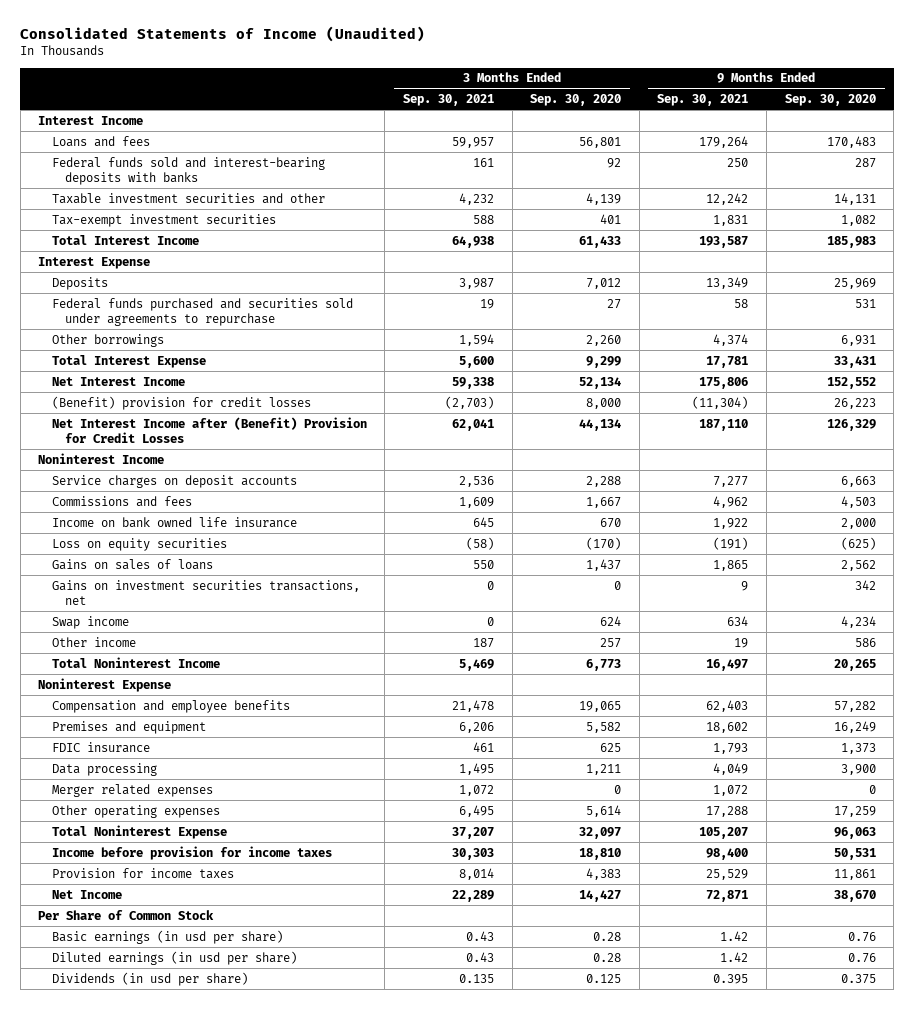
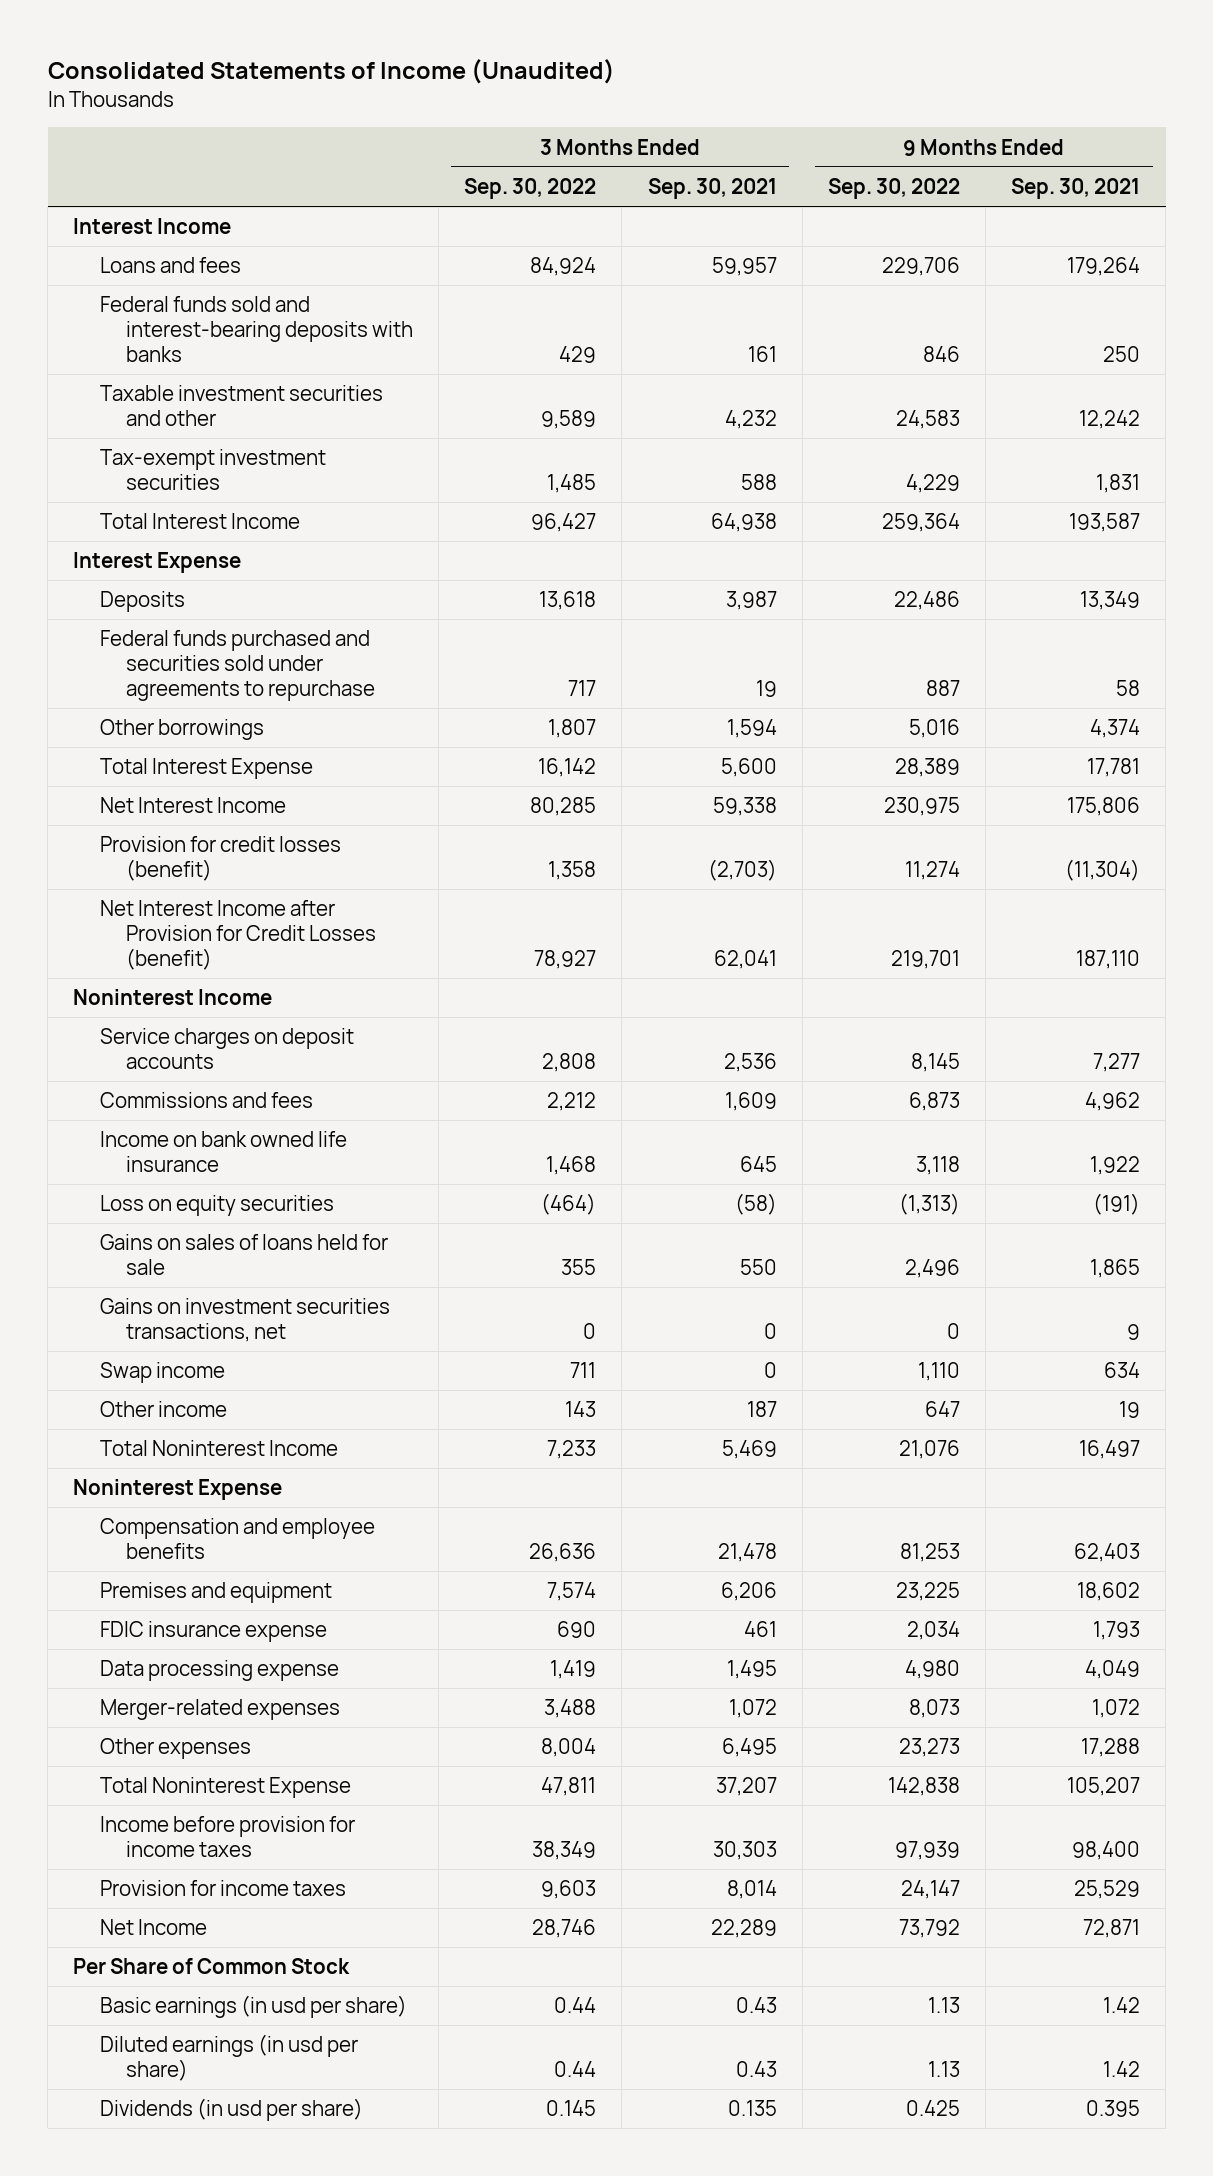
[530,93,622,106] Sep. 30, 2020 -> none
[784,93,876,106] Sep. 30, 2020 -> none
none -> [464,178,597,200] Sep. 30, 2022
none -> [827,178,960,200] Sep. 30, 2022
[51,395,311,410] (Benefit) provision for credit losses -> [99,836,341,881] Provision for credit losses (benefit)
[51,416,367,444] Net Interest Income after (Benefit) Provision for Credit Losses -> [99,900,376,970] Net Interest Income after Provision for Credit Losses (benefit)
[51,558,213,570] Gains on sales of loans -> [99,1234,388,1275] Gains on sales of loans held for sale
[51,741,150,753] FDIC insurance -> [99,1621,327,1643] FDIC insurance expense
[51,762,157,776] Data processing -> [99,1660,339,1682] Data processing expense
[51,783,213,797] Merger related expenses -> [99,1699,340,1721] Merger-related expenses
[51,804,220,818] Other operating expenses -> [99,1738,251,1760] Other expenses

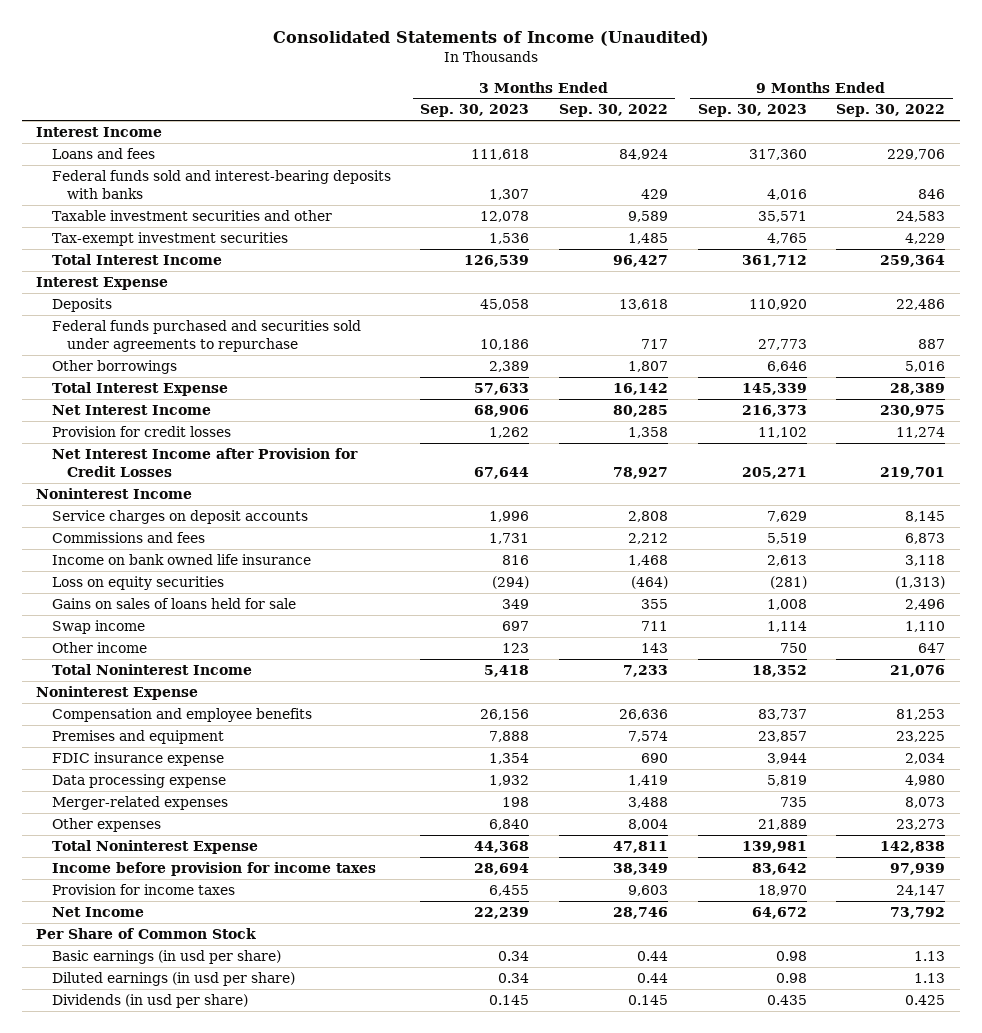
[647,178,777,200] Sep. 30, 2021 -> none
[1011,178,1141,200] Sep. 30, 2021 -> none
none -> [420,104,530,118] Sep. 30, 2023
none -> [697,104,807,118] Sep. 30, 2023
[99,836,341,881] Provision for credit losses (benefit) -> [51,426,231,438] Provision for credit losses
[99,900,376,970] Net Interest Income after Provision for Credit Losses (benefit) -> [51,448,358,478] Net Interest Income after Provision for Credit Losses
[99,1298,390,1342] Gains on investment securities transactions, net -> none

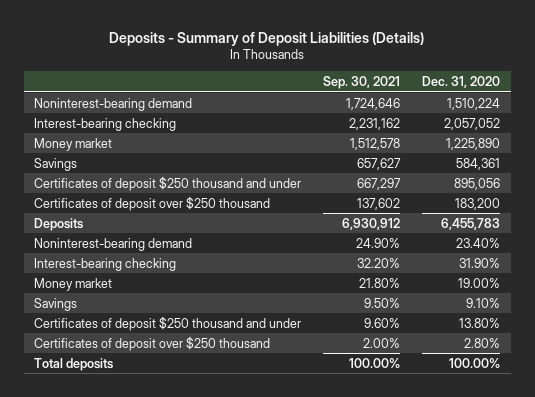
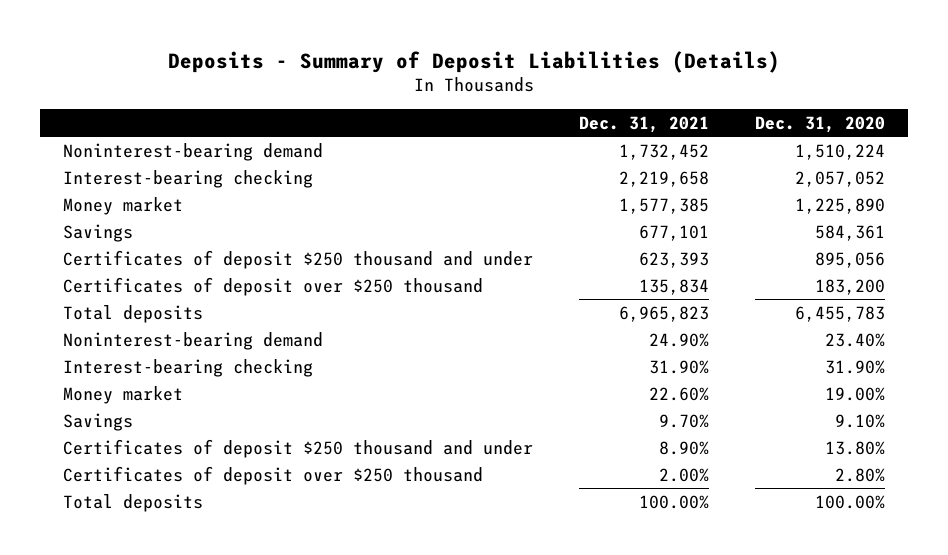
[323,76,401,90] Sep. 30, 2021 -> none
none -> [578,115,709,133] Dec. 31, 2021
[34,217,84,231] Deposits -> [63,304,204,323] Total deposits

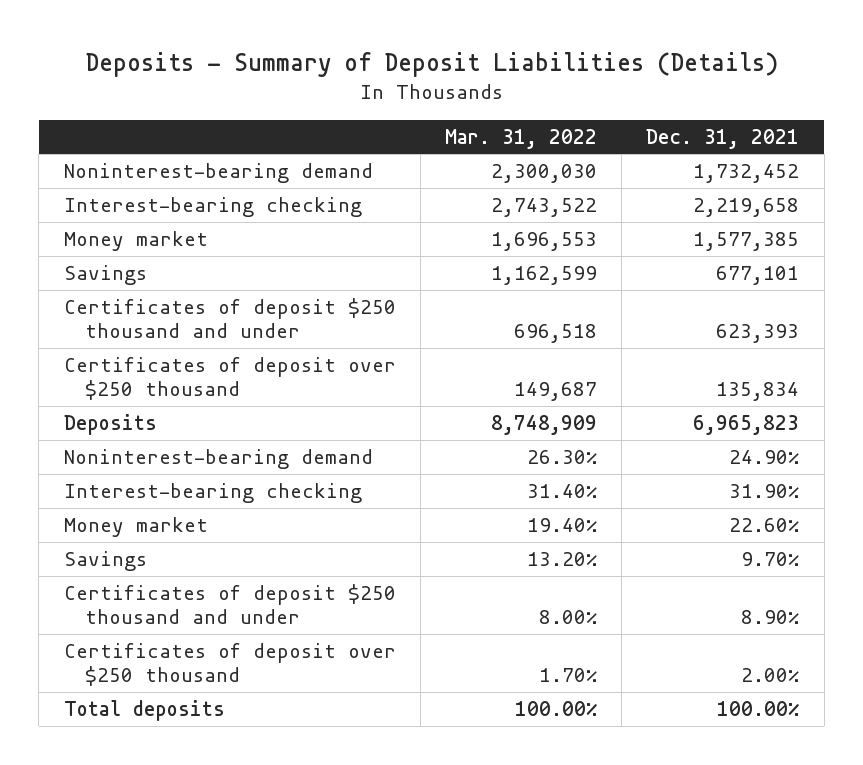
[754,115,885,133] Dec. 31, 2020 -> none
none -> [445,128,598,149] Mar. 31, 2022
[63,304,204,323] Total deposits -> [63,413,157,435] Deposits

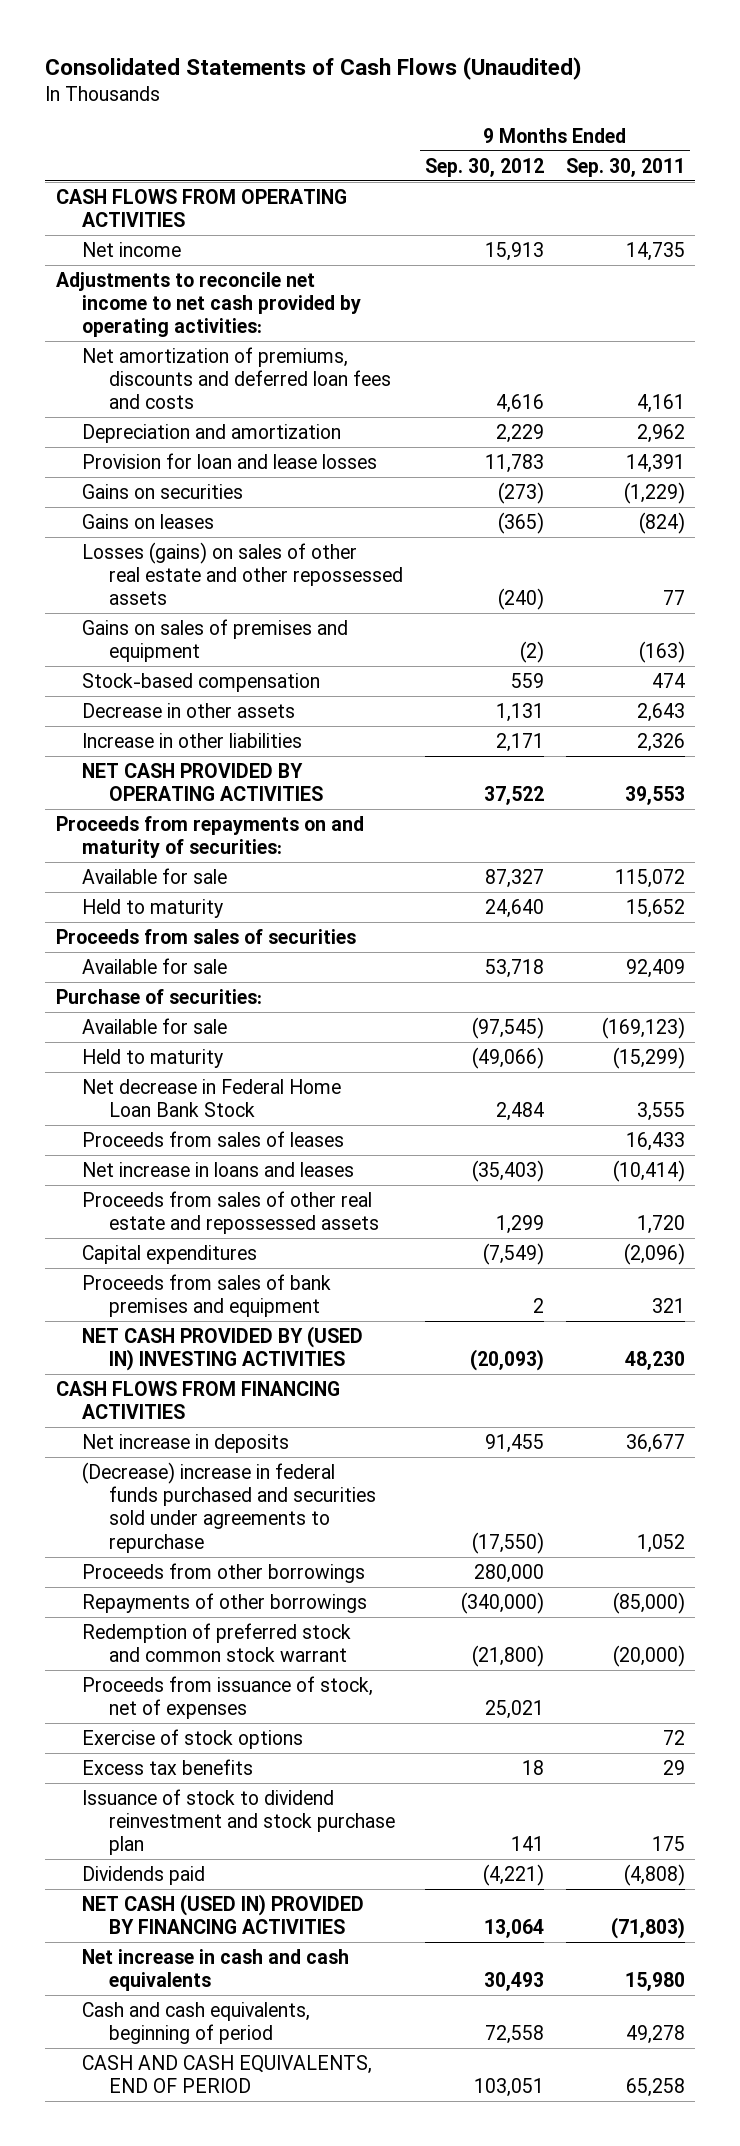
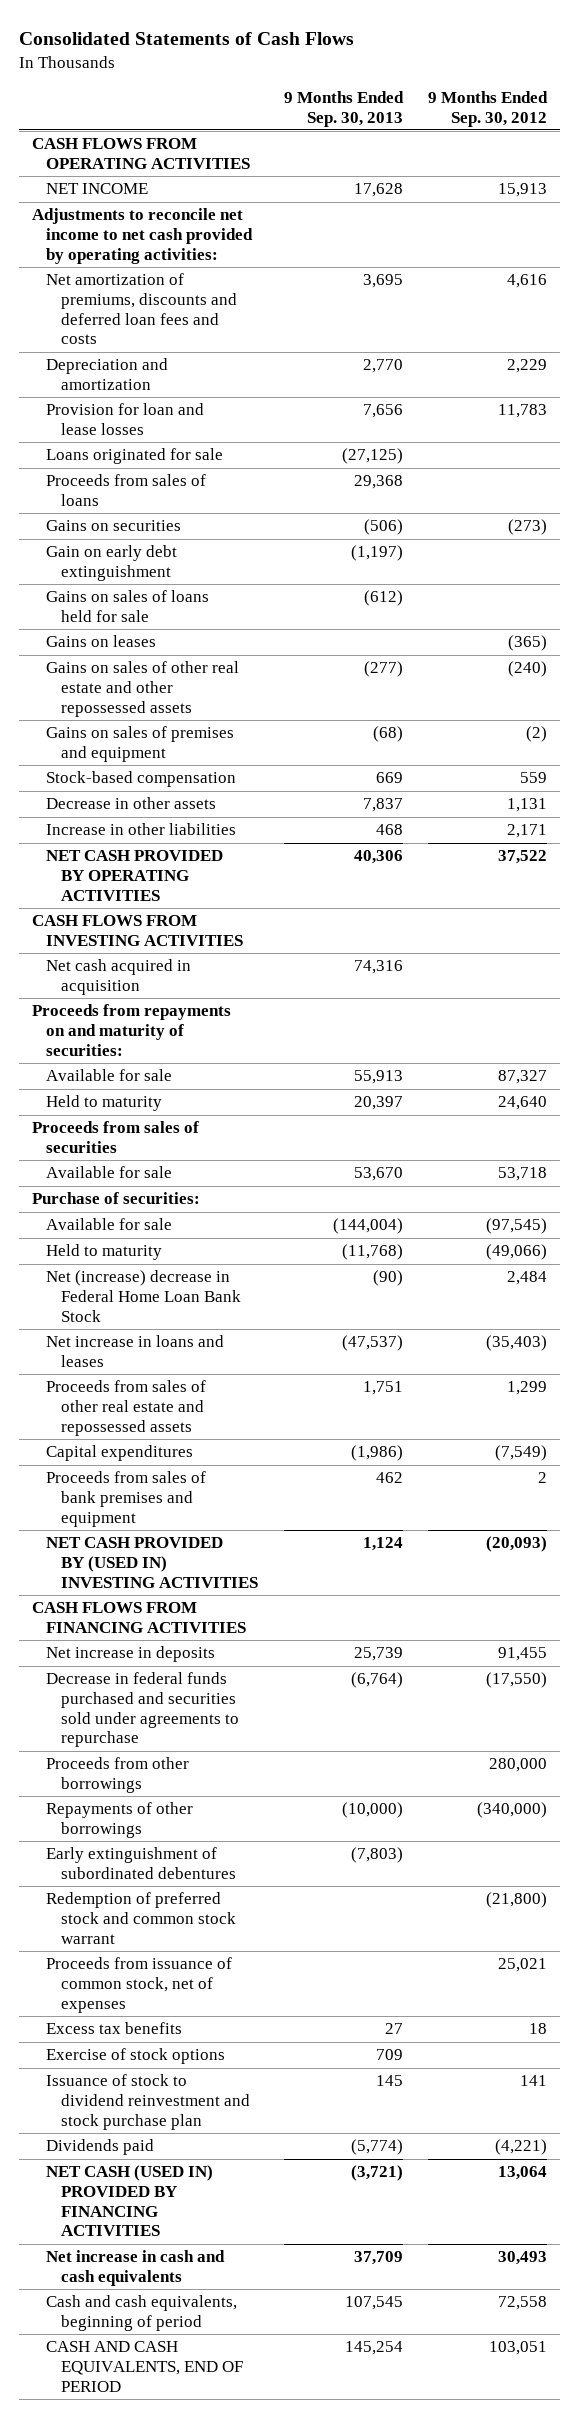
[44,57,582,81] Consolidated Statements of Cash Flows (Unaudited) -> [18,31,354,45] Consolidated Statements of Cash Flows
[565,157,685,177] Sep. 30, 2011 -> none
none -> [283,90,404,127] 9 Months Ended Sep. 30, 2013
[82,241,182,257] Net income -> [46,183,149,195] NET INCOME
none -> [46,448,224,465] Loans originated for sale
none -> [46,474,207,506] Proceeds from sales of loans
none -> [46,545,178,581] Gain on early debt extinguishment
none -> [46,590,210,622] Gains on sales of loans held for sale
[82,541,404,606] Losses (gains) on sales of other real estate and other repossessed assets -> [46,661,240,717] Gains on sales of other real estate and other repossessed assets
none -> [31,915,244,946] CASH FLOWS FROM INVESTING ACTIVITIES
none -> [46,959,192,995] Net cash acquired in acquisition
[82,1130,345,1147] Proceeds from sales of leases -> none
[82,1078,342,1118] Net decrease in Federal Home Loan Bank Stock -> [46,1270,242,1322] Net (increase) decrease in Federal Home Loan Bank Stock
[82,1461,377,1553] (Decrease) increase in federal funds purchased and securities sold under agreements to repurchase -> [46,1672,240,1748] Decrease in federal funds purchased and securities sold under agreements to repurchase
none -> [46,1847,237,1879] Early extinguishment of subordinated debentures
[82,1675,374,1720] Proceeds from issuance of stock, net of expenses -> [46,1957,233,2013] Proceeds from issuance of common stock, net of expenses
[82,1728,304,1749] Exercise of stock options -> [46,2048,226,2065] Exercise of stock options

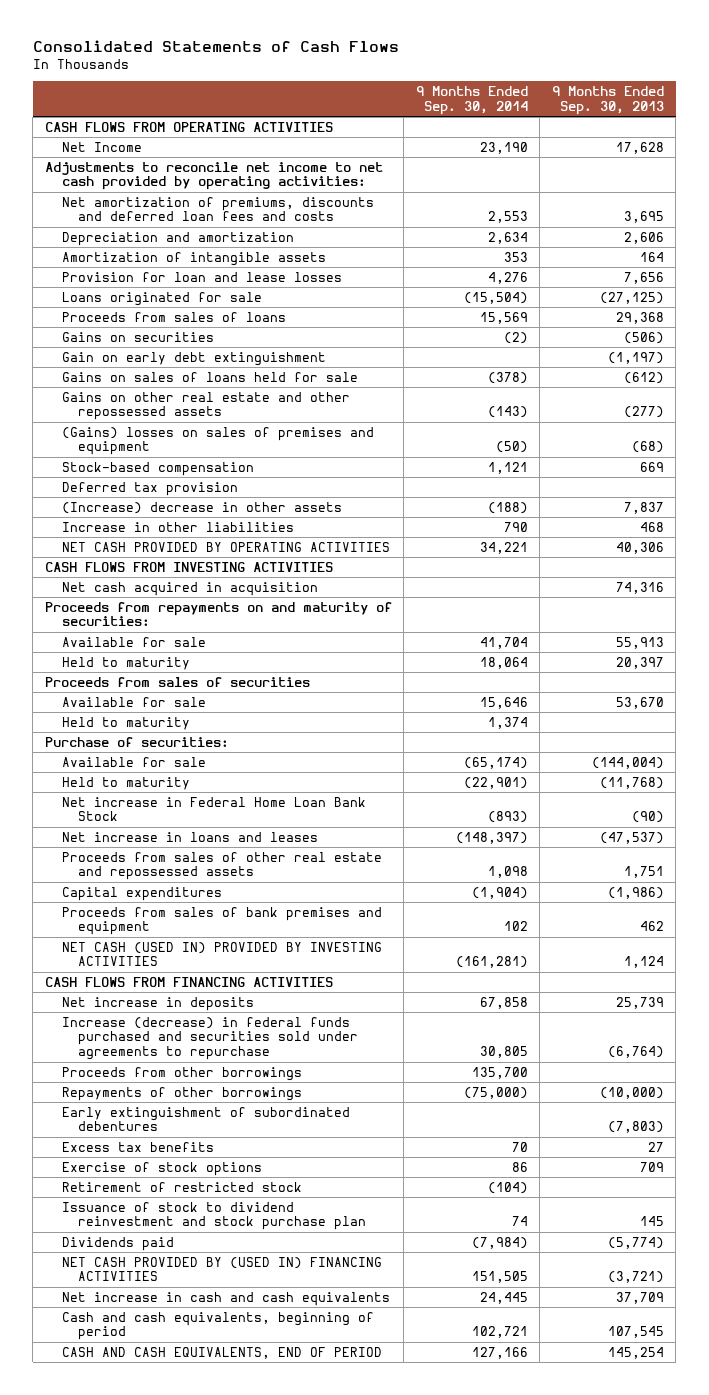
[428,90,549,127] 9 Months Ended Sep. 30, 2012 -> none
none -> [415,86,528,115] 9 Months Ended Sep. 30, 2014
[46,183,149,195] NET INCOME -> [61,141,142,152] Net Income
[362,359,403,374] 2,770 -> [623,231,664,244] 2,606
none -> [61,251,326,266] Amortization of intangible assets
[46,635,157,648] Gains on leases -> none
[46,661,240,717] Gains on sales of other real estate and other repossessed assets -> [61,391,350,421] Gains on other real estate and other repossessed assets
[46,726,235,762] Gains on sales of premises and equipment -> [61,426,374,456] (Gains) losses on sales of premises and equipment
none -> [61,481,238,496] Deferred tax provision
[46,797,217,810] Decrease in other assets -> [61,501,342,514] (Increase) decrease in other assets
none -> [61,716,190,730] Held to maturity
[46,1270,242,1322] Net (increase) decrease in Federal Home Loan Bank Stock -> [61,796,366,822] Net increase in Federal Home Loan Bank Stock
[46,1537,259,1588] NET CASH PROVIDED BY (USED IN) INVESTING ACTIVITIES -> [61,941,382,967] NET CASH (USED IN) PROVIDED BY INVESTING ACTIVITIES
[46,1672,240,1748] Decrease in federal funds purchased and securities sold under agreements to repurchase -> [61,1016,359,1061] Increase (decrease) in federal funds purchased and securities sold under agreements to repurchase
[46,1892,237,1944] Redemption of preferred stock and common stock warrant -> none
[46,1957,233,2013] Proceeds from issuance of common stock, net of expenses -> none
none -> [61,1181,302,1192] Retirement of restricted stock
[46,2165,214,2237] NET CASH (USED IN) PROVIDED BY FINANCING ACTIVITIES -> [61,1256,382,1282] NET CASH PROVIDED BY (USED IN) FINANCING ACTIVITIES

